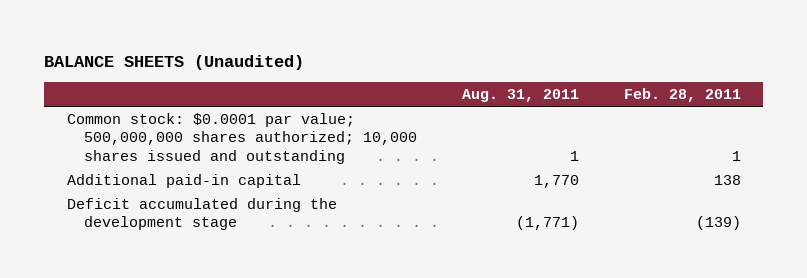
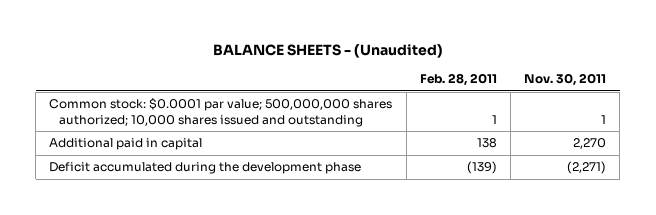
[44,55,305,71] BALANCE SHEETS (Unaudited) -> [212,43,443,58] BALANCE SHEETS - (Unaudited)
[461,89,579,103] Aug. 31, 2011 -> none
none -> [524,73,607,87] Nov. 30, 2011
[66,173,301,188] Additional paid-in capital -> [49,138,203,151] Additional paid in capital
[66,197,337,231] Deficit accumulated during the development stage -> [49,162,362,175] Deficit accumulated during the development phase

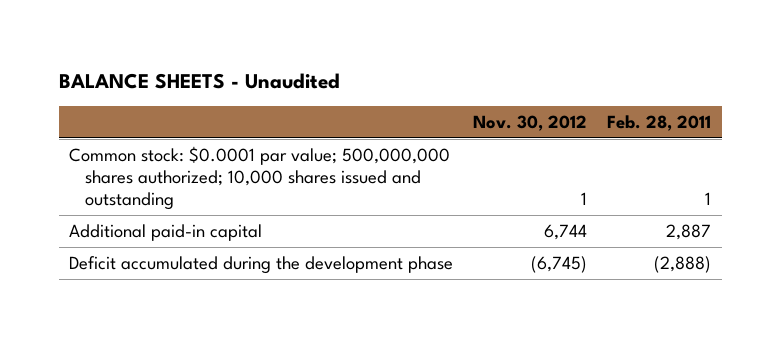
[212,43,443,58] BALANCE SHEETS - (Unaudited) -> [59,72,341,89] BALANCE SHEETS - Unaudited
[524,73,607,87] Nov. 30, 2011 -> none
none -> [473,115,588,132] Nov. 30, 2012
[49,138,203,151] Additional paid in capital -> [69,223,263,241] Additional paid-in capital
[476,138,497,149] 138 -> [666,223,712,240] 2,887
[466,161,497,175] (139) -> [654,255,712,273] (2,888)

